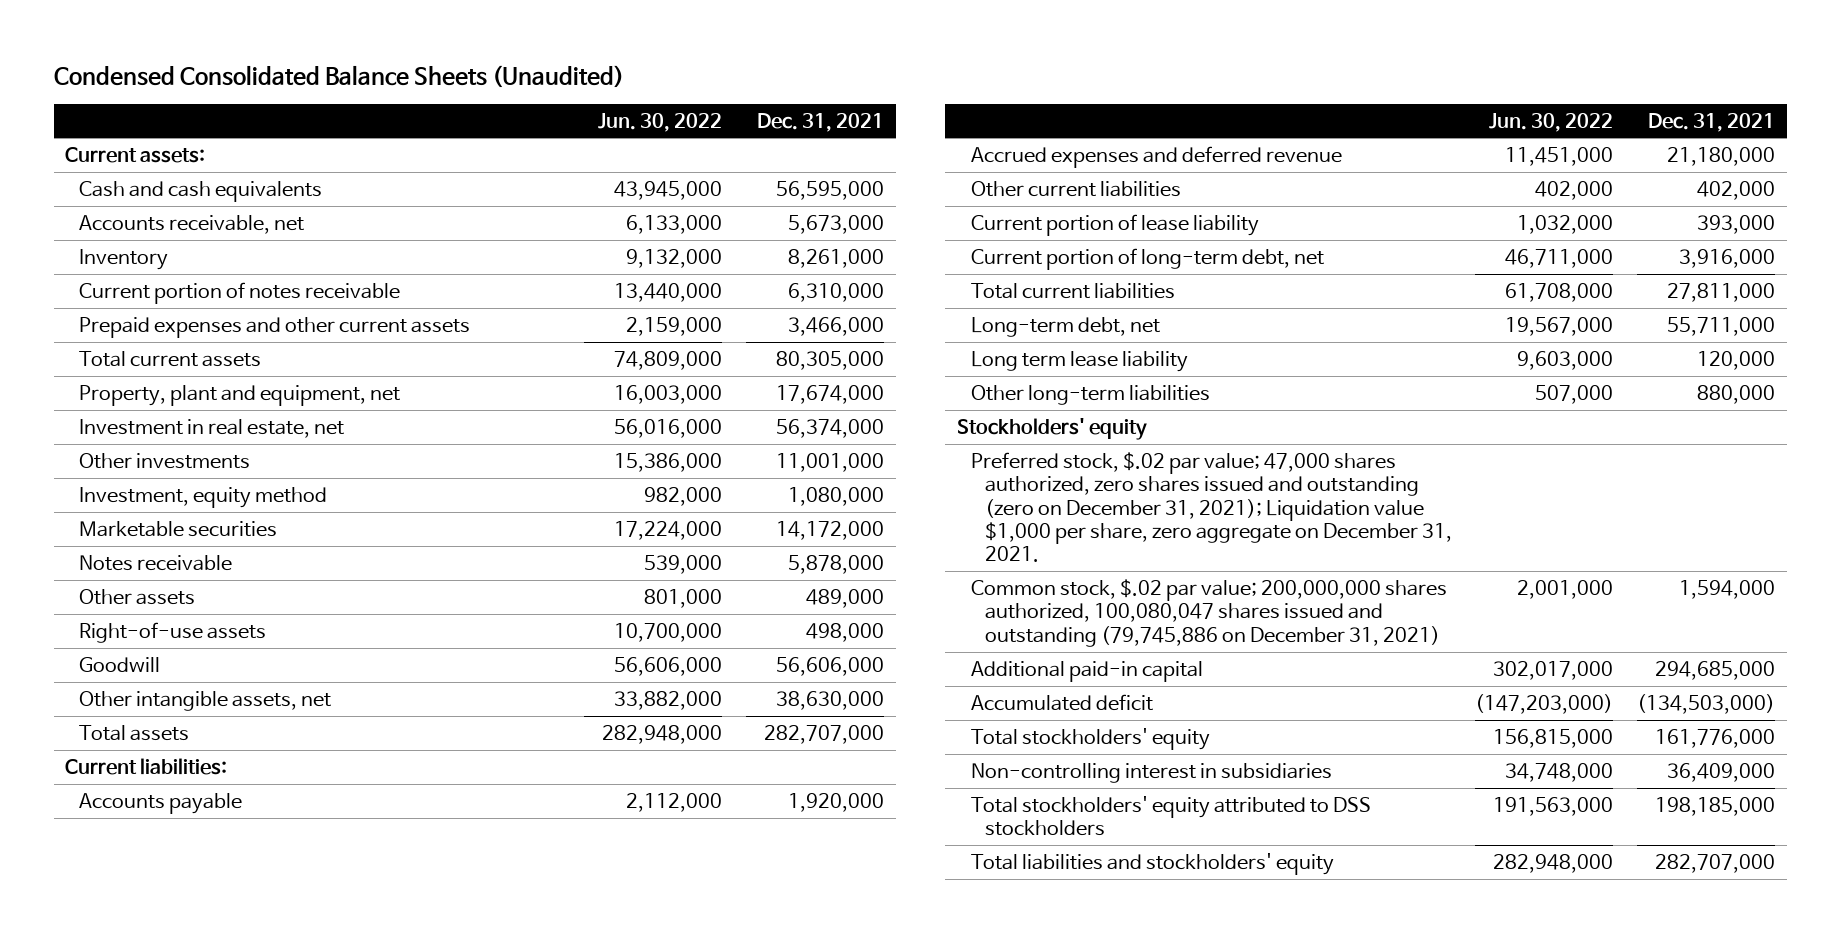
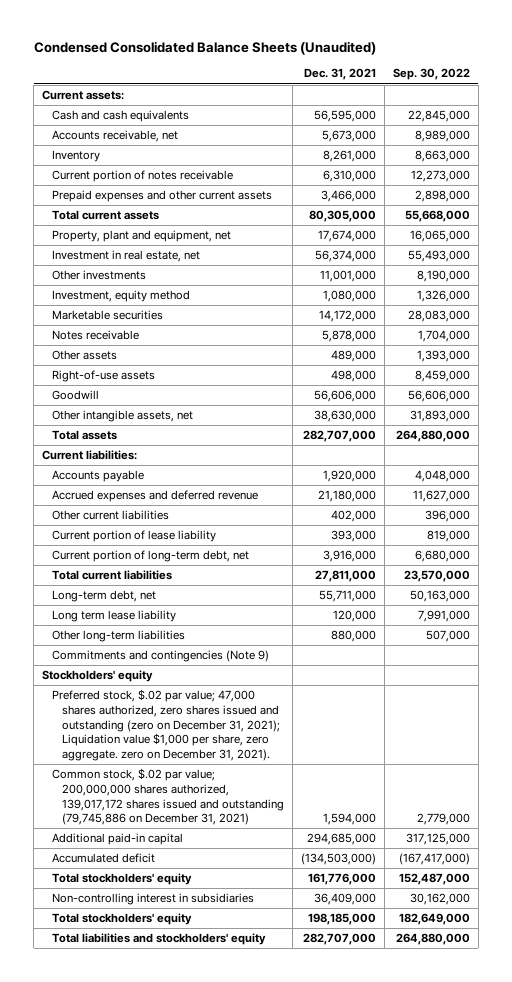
[598,112,723,132] Jun. 30, 2022 -> none
none -> [392,68,470,81] Sep. 30, 2022
none -> [52,650,270,663] Commitments and contingencies (Note 9)
[970,451,1452,563] Preferred stock, $.02 par value; 47,000 shares authorized, zero shares issued and outstanding (zero on December 31, 2021); Liquidation value $1,000 per share, zero aggregate on December 31, 2021. -> [52,689,280,761] Preferred stock, $.02 par value; 47,000 shares authorized, zero shares issued and outstanding (zero on December 31, 2021); Liquidation value $1,000 per share, zero aggregate. zero on December 31, 2021).
[970,578,1447,647] Common stock, $.02 par value; 200,000,000 shares authorized, 100,080,047 shares issued and outstanding (79,745,886 on December 31, 2021) -> [52,768,284,826] Common stock, $.02 par value; 200,000,000 shares authorized, 139,017,172 shares issued and outstanding (79,745,886 on December 31, 2021)
[970,795,1371,837] Total stockholders' equity attributed to DSS stockholders -> [52,913,193,926] Total stockholders' equity

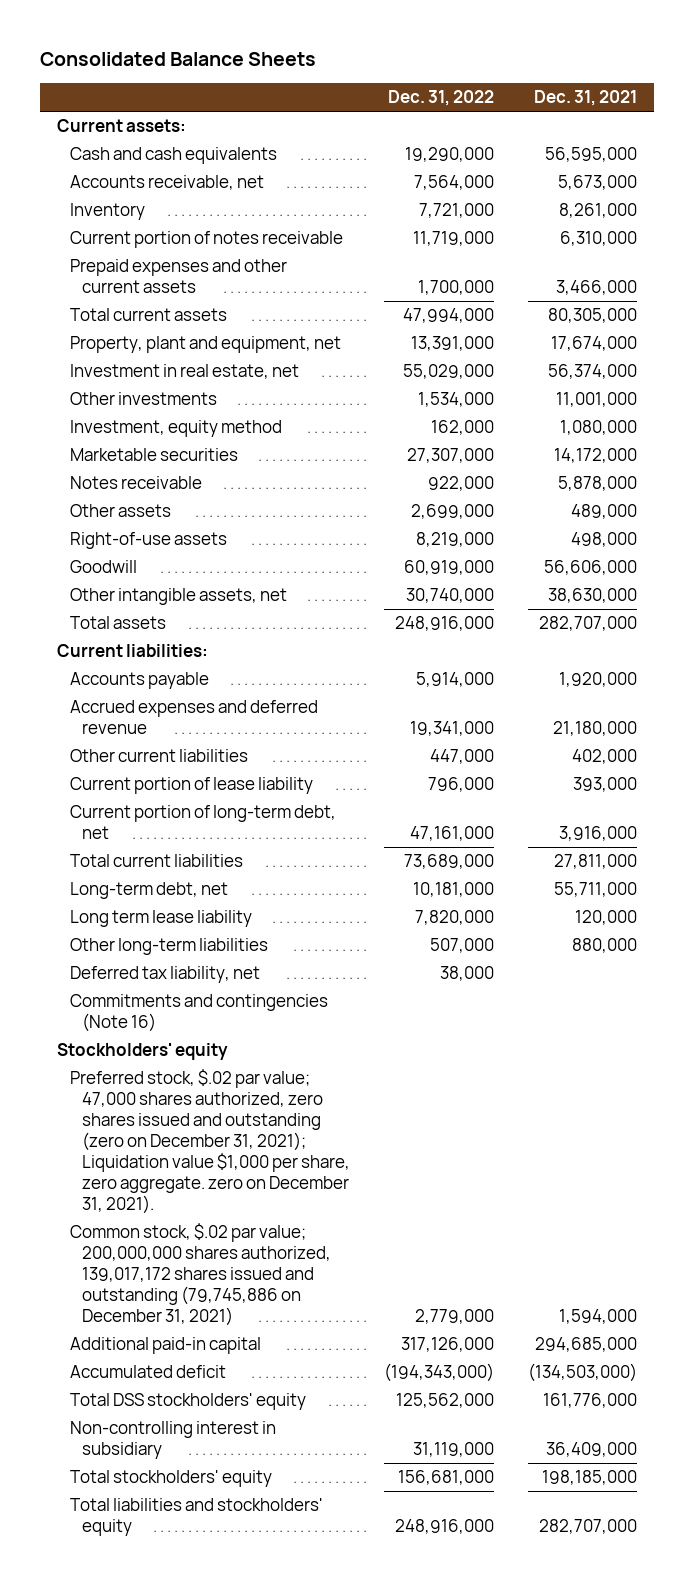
[33,40,376,55] Condensed Consolidated Balance Sheets (Unaudited) -> [40,52,317,67] Consolidated Balance Sheets
[392,68,470,81] Sep. 30, 2022 -> none
none -> [388,90,495,107] Dec. 31, 2022
none -> [69,966,260,984] Deferred tax liability, net
[52,650,270,663] Commitments and contingencies (Note 9) -> [69,994,328,1033] Commitments and contingencies (Note 16)
[52,873,193,886] Total stockholders' equity -> [69,1393,306,1411] Total DSS stockholders' equity
[52,893,255,906] Non-controlling interest in subsidiaries -> [69,1421,276,1460] Non-controlling interest in subsidiary

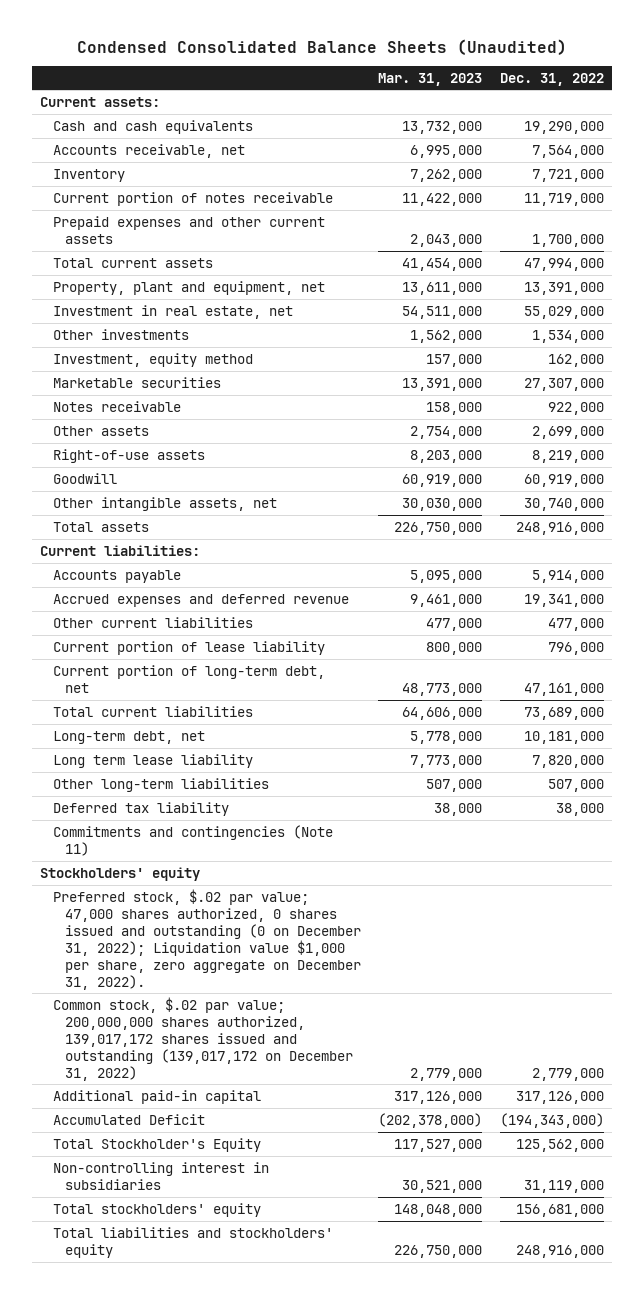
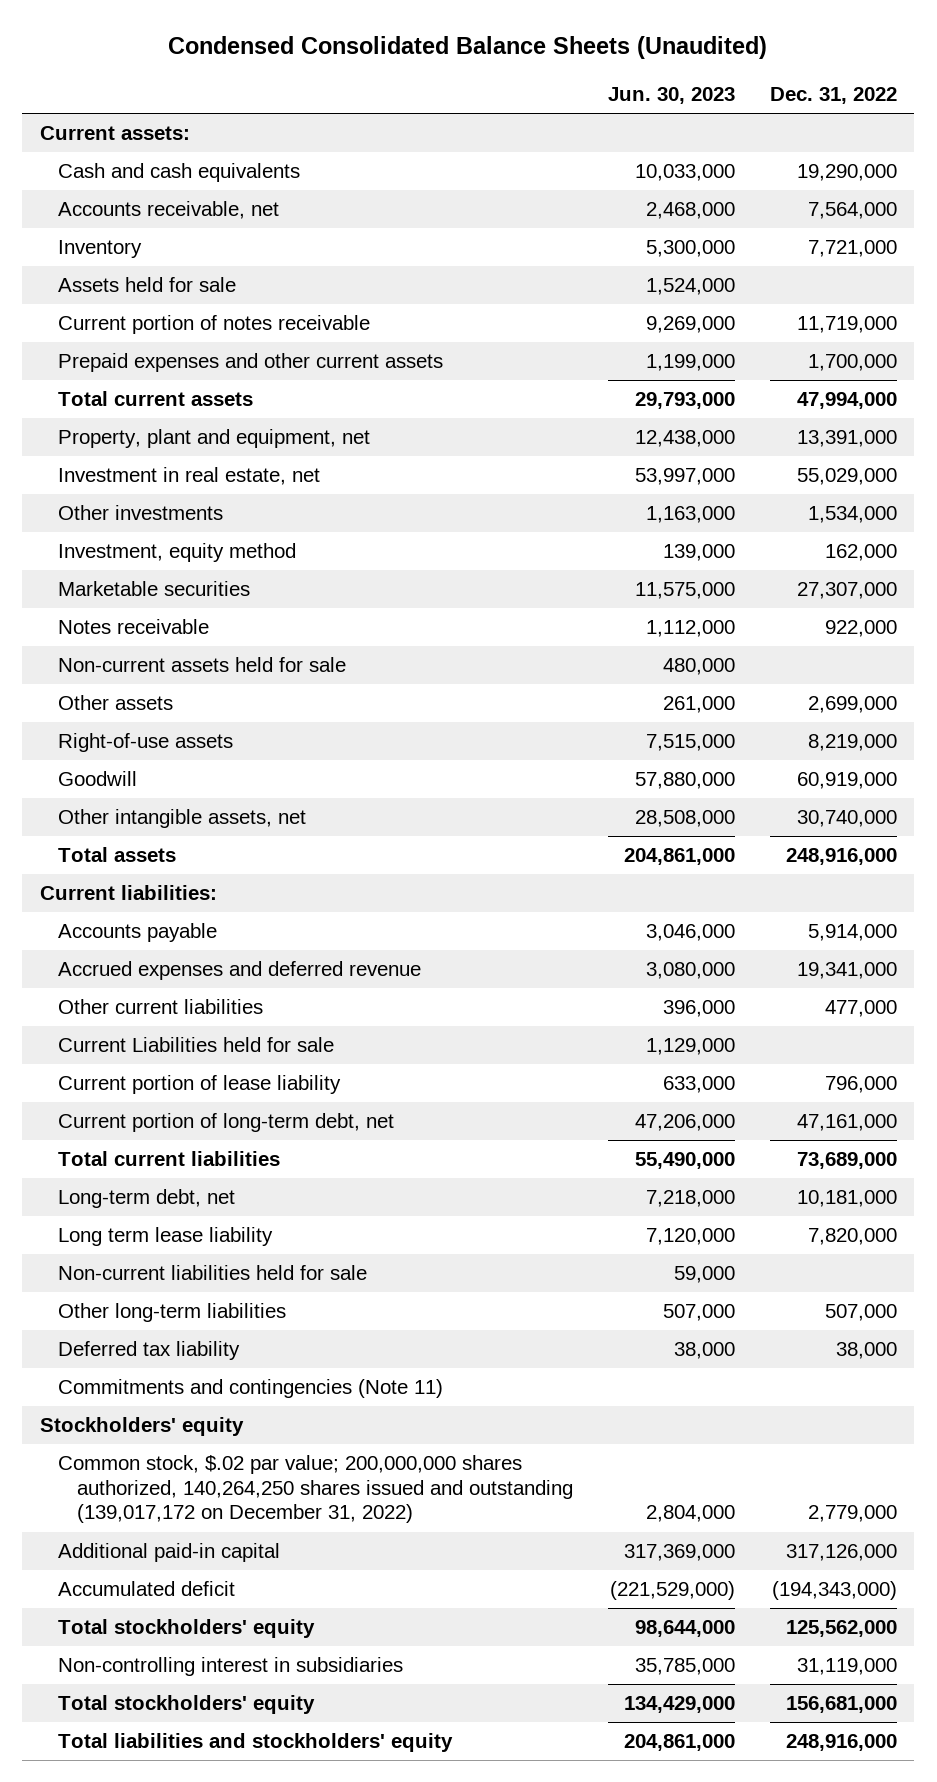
[378,72,483,86] Mar. 31, 2023 -> none
none -> [607,86,735,104] Jun. 30, 2023
none -> [58,277,237,293] Assets held for sale
none -> [58,657,347,673] Non-current assets held for sale
none -> [58,1037,335,1053] Current Liabilities held for sale
none -> [58,1265,368,1281] Non-current liabilities held for sale
[52,888,361,990] Preferred stock, $.02 par value; 47,000 shares authorized, 0 shares issued and outstanding (0 on December 31, 2022); Liquidation value $1,000 per share, zero aggregate on December 31, 2022). -> none
[52,996,353,1081] Common stock, $.02 par value; 200,000,000 shares authorized, 139,017,172 shares issued and outstanding (139,017,172 on December 31, 2022) -> [58,1455,573,1524] Common stock, $.02 par value; 200,000,000 shares authorized, 140,264,250 shares issued and outstanding (139,017,172 on December 31, 2022)
[52,1113,205,1125] Accumulated Deficit -> [58,1581,236,1597] Accumulated deficit
[52,1137,261,1152] Total Stockholder's Equity -> [58,1619,316,1639] Total stockholders' equity

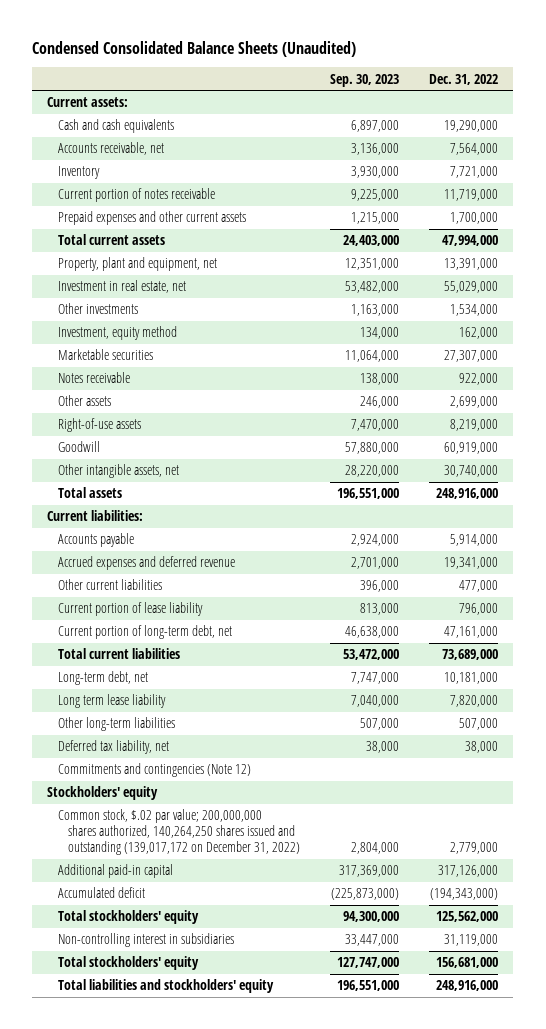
[607,86,735,104] Jun. 30, 2023 -> none
none -> [330,73,400,87] Sep. 30, 2023
[58,277,237,293] Assets held for sale -> none
[58,657,347,673] Non-current assets held for sale -> none
[58,1037,335,1053] Current Liabilities held for sale -> none
[58,1265,368,1281] Non-current liabilities held for sale -> none
[58,1341,241,1361] Deferred tax liability -> [57,740,169,755] Deferred tax liability, net
[58,1379,444,1399] Commitments and contingencies (Note 11) -> [57,763,251,778] Commitments and contingencies (Note 12)

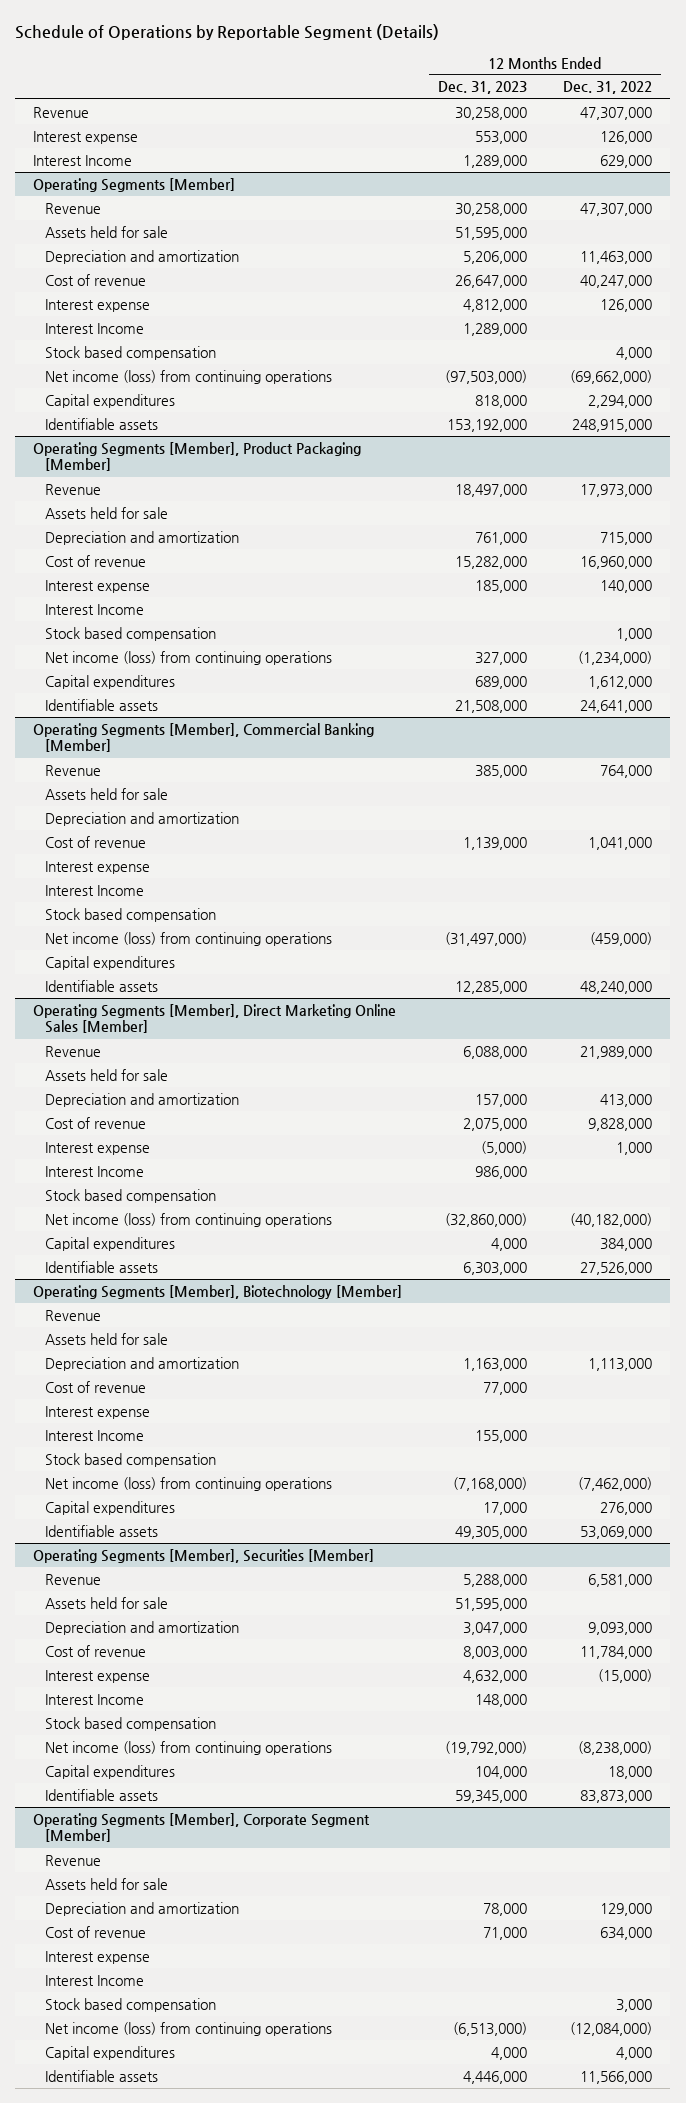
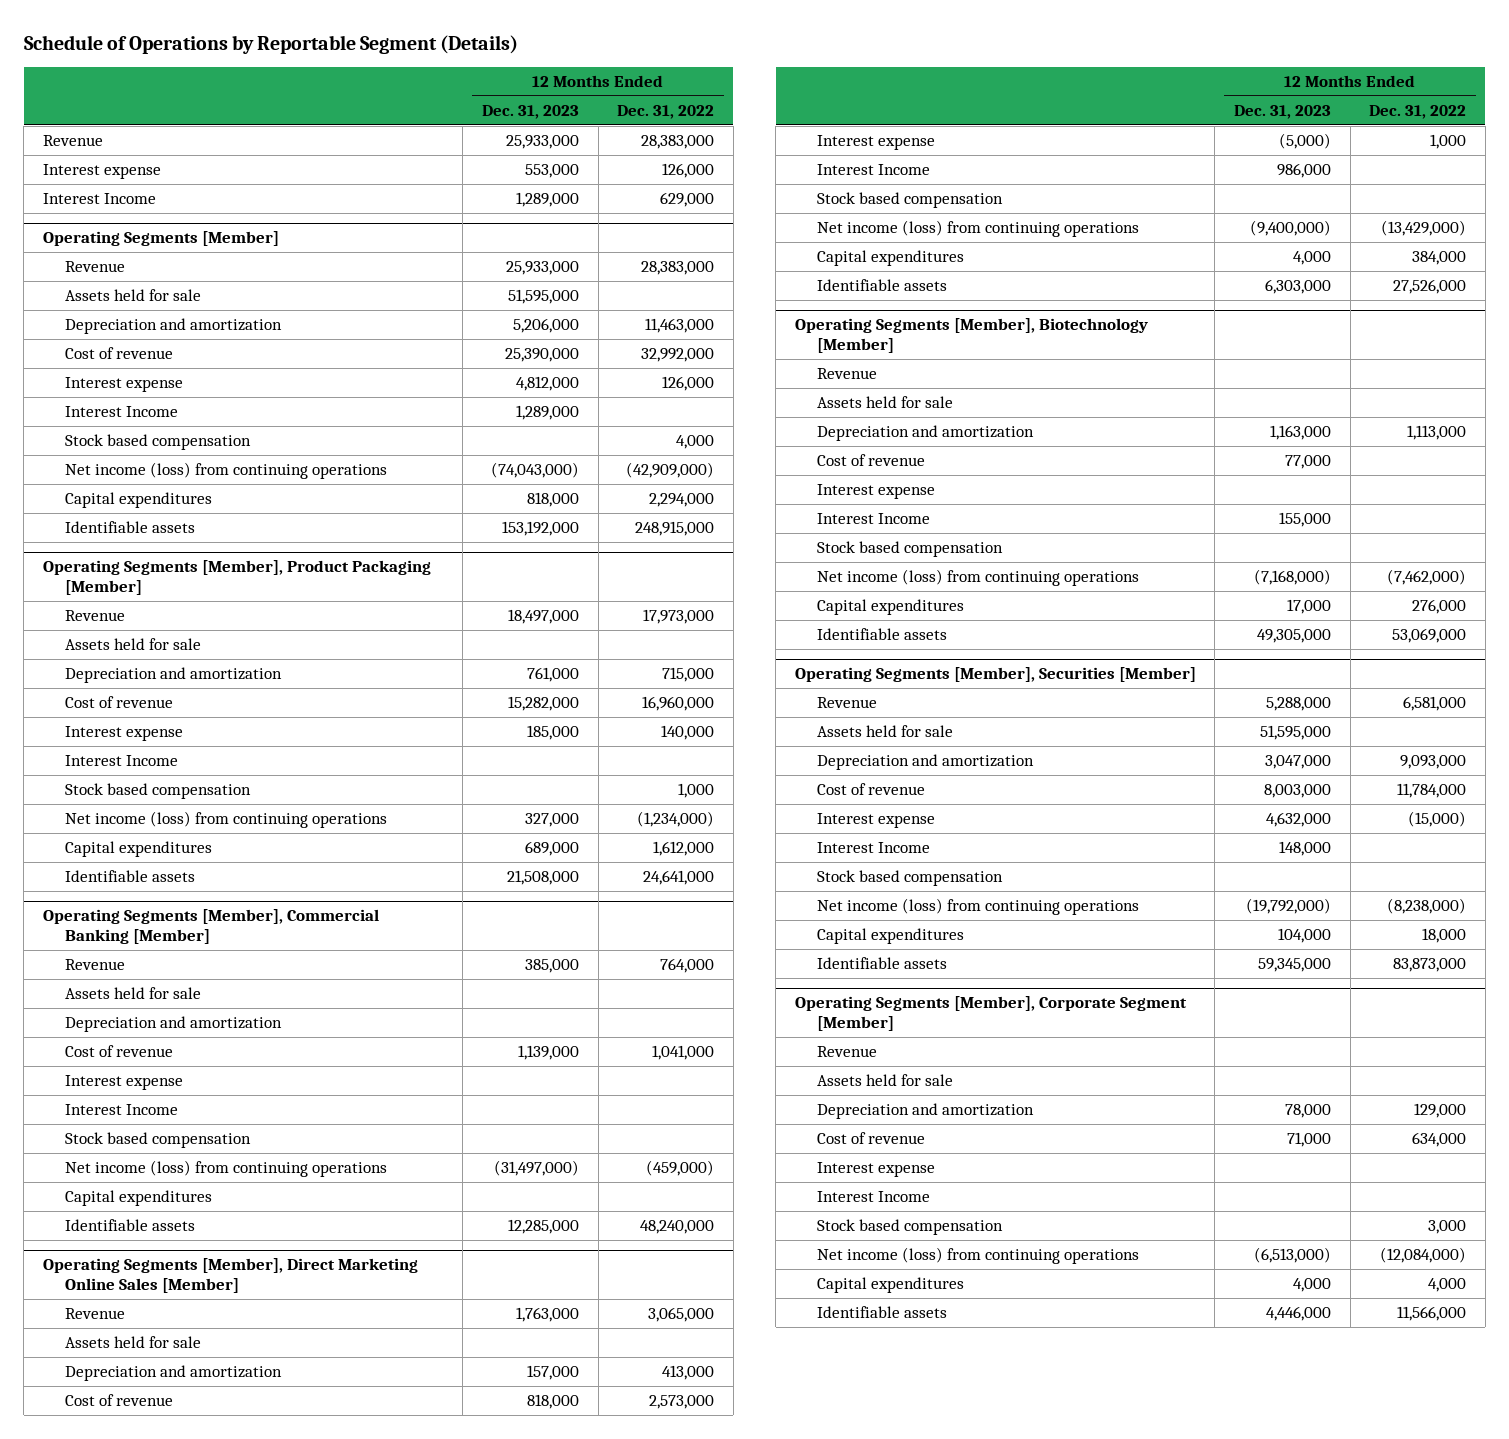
[455,106,528,120] 30,258,000 -> [506,135,580,150] 25,933,000
[580,106,653,120] 47,307,000 -> [641,135,715,150] 28,383,000
[455,202,528,216] 30,258,000 -> [506,261,580,276] 25,933,000
[580,202,653,216] 47,307,000 -> [641,261,715,276] 28,383,000
[455,274,528,288] 26,647,000 -> [505,348,580,363] 25,390,000
[580,274,653,288] 40,247,000 -> [641,348,715,363] 32,992,000
[445,369,528,384] (97,503,000) -> [491,462,580,479] (74,043,000)
[570,369,653,384] (69,662,000) -> [626,462,715,479] (42,909,000)
[463,1045,528,1059] 6,088,000 -> [516,1307,580,1323] 1,763,000
[580,1045,653,1059] 21,989,000 -> [648,1307,715,1323] 3,065,000
[463,1117,528,1131] 2,075,000 -> [527,1394,580,1410] 818,000
[588,1117,653,1131] 9,828,000 -> [649,1395,715,1410] 2,573,000
[445,1212,528,1227] (32,860,000) -> [1249,220,1331,237] (9,400,000)
[570,1212,653,1227] (40,182,000) -> [1381,220,1467,237] (13,429,000)

